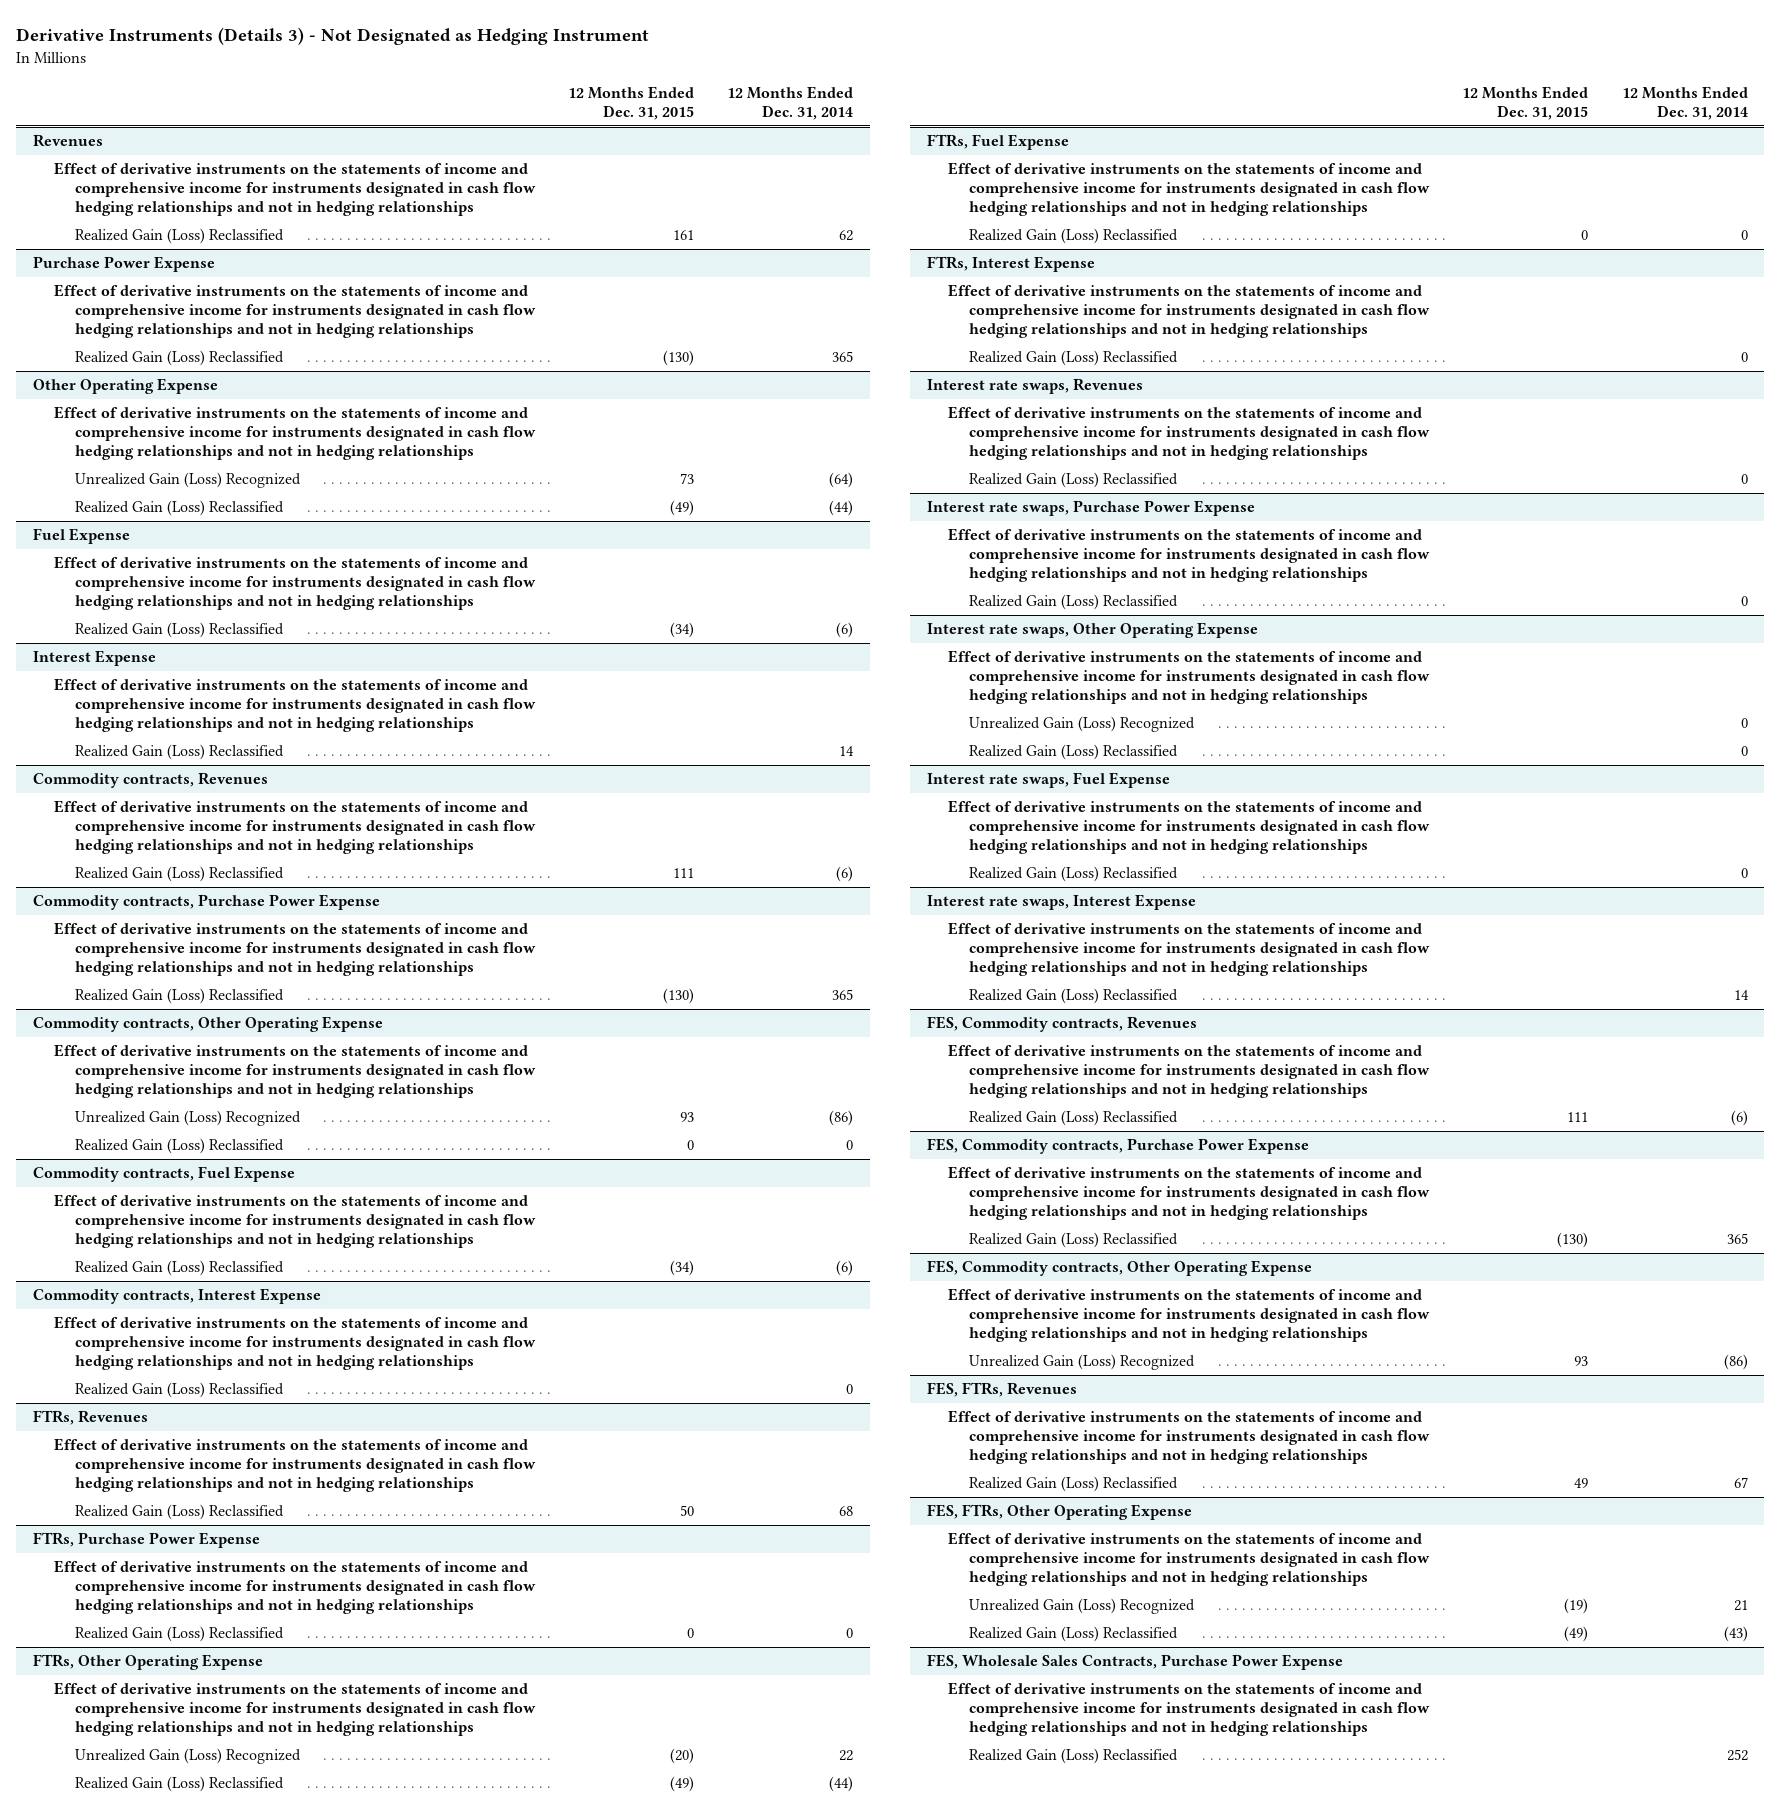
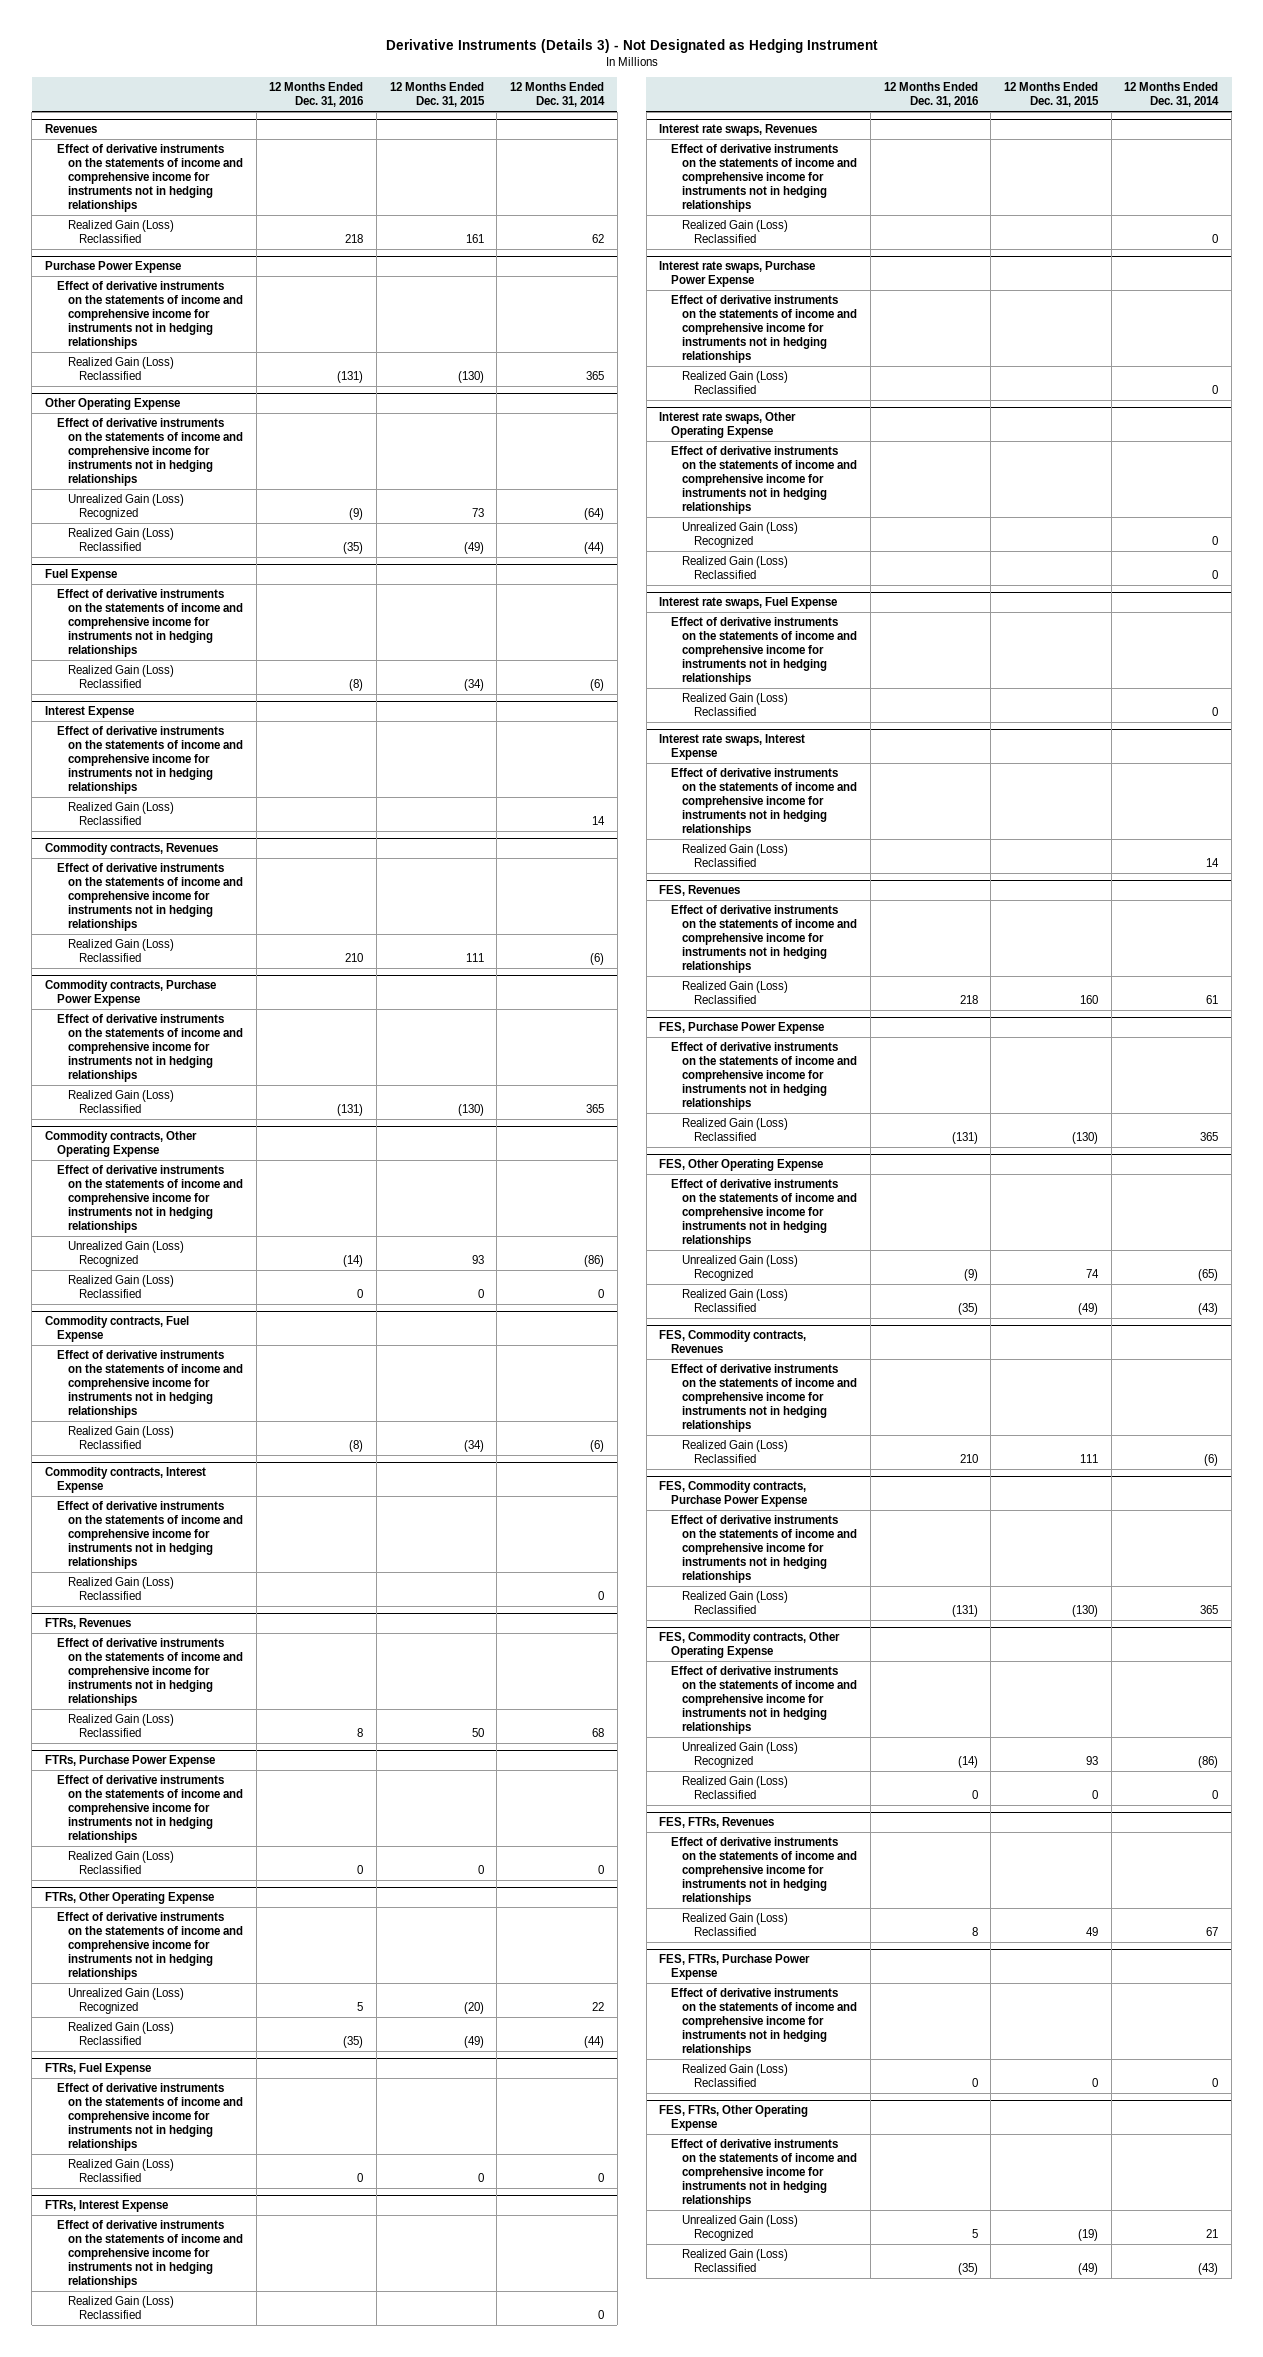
none -> [269,82,364,108] 12 Months Ended Dec. 31, 2016
[53,162,536,216] Effect of derivative instruments on the statements of income and comprehensive income for instruments designated in cash flow hedging relationships and not in hedging relationships -> [56,143,243,213] Effect of derivative instruments on the statements of income and comprehensive income for instruments not in hedging relationships
[53,284,536,338] Effect of derivative instruments on the statements of income and comprehensive income for instruments designated in cash flow hedging relationships and not in hedging relationships -> [56,280,243,350] Effect of derivative instruments on the statements of income and comprehensive income for instruments not in hedging relationships
[53,406,536,460] Effect of derivative instruments on the statements of income and comprehensive income for instruments designated in cash flow hedging relationships and not in hedging relationships -> [56,417,243,487] Effect of derivative instruments on the statements of income and comprehensive income for instruments not in hedging relationships
[53,556,536,610] Effect of derivative instruments on the statements of income and comprehensive income for instruments designated in cash flow hedging relationships and not in hedging relationships -> [56,588,243,658] Effect of derivative instruments on the statements of income and comprehensive income for instruments not in hedging relationships
[53,678,536,732] Effect of derivative instruments on the statements of income and comprehensive income for instruments designated in cash flow hedging relationships and not in hedging relationships -> [56,725,243,795] Effect of derivative instruments on the statements of income and comprehensive income for instruments not in hedging relationships
[53,800,536,854] Effect of derivative instruments on the statements of income and comprehensive income for instruments designated in cash flow hedging relationships and not in hedging relationships -> [56,862,243,932] Effect of derivative instruments on the statements of income and comprehensive income for instruments not in hedging relationships
[53,922,536,976] Effect of derivative instruments on the statements of income and comprehensive income for instruments designated in cash flow hedging relationships and not in hedging relationships -> [56,1013,243,1083] Effect of derivative instruments on the statements of income and comprehensive income for instruments not in hedging relationships
[53,1044,536,1098] Effect of derivative instruments on the statements of income and comprehensive income for instruments designated in cash flow hedging relationships and not in hedging relationships -> [56,1164,243,1234] Effect of derivative instruments on the statements of income and comprehensive income for instruments not in hedging relationships
[53,1194,536,1248] Effect of derivative instruments on the statements of income and comprehensive income for instruments designated in cash flow hedging relationships and not in hedging relationships -> [56,1349,243,1419] Effect of derivative instruments on the statements of income and comprehensive income for instruments not in hedging relationships
[53,1316,536,1370] Effect of derivative instruments on the statements of income and comprehensive income for instruments designated in cash flow hedging relationships and not in hedging relationships -> [56,1500,243,1570] Effect of derivative instruments on the statements of income and comprehensive income for instruments not in hedging relationships
[53,1438,536,1492] Effect of derivative instruments on the statements of income and comprehensive income for instruments designated in cash flow hedging relationships and not in hedging relationships -> [56,1637,243,1707] Effect of derivative instruments on the statements of income and comprehensive income for instruments not in hedging relationships
[53,1560,536,1614] Effect of derivative instruments on the statements of income and comprehensive income for instruments designated in cash flow hedging relationships and not in hedging relationships -> [56,1774,243,1844] Effect of derivative instruments on the statements of income and comprehensive income for instruments not in hedging relationships
[53,1682,536,1736] Effect of derivative instruments on the statements of income and comprehensive income for instruments designated in cash flow hedging relationships and not in hedging relationships -> [56,1911,243,1981] Effect of derivative instruments on the statements of income and comprehensive income for instruments not in hedging relationships
[947,162,1430,216] Effect of derivative instruments on the statements of income and comprehensive income for instruments designated in cash flow hedging relationships and not in hedging relationships -> [56,2082,243,2152] Effect of derivative instruments on the statements of income and comprehensive income for instruments not in hedging relationships
[947,284,1430,338] Effect of derivative instruments on the statements of income and comprehensive income for instruments designated in cash flow hedging relationships and not in hedging relationships -> [56,2219,243,2289] Effect of derivative instruments on the statements of income and comprehensive income for instruments not in hedging relationships
[947,406,1430,460] Effect of derivative instruments on the statements of income and comprehensive income for instruments designated in cash flow hedging relationships and not in hedging relationships -> [670,143,858,213] Effect of derivative instruments on the statements of income and comprehensive income for instruments not in hedging relationships
[947,528,1430,582] Effect of derivative instruments on the statements of income and comprehensive income for instruments designated in cash flow hedging relationships and not in hedging relationships -> [670,294,858,364] Effect of derivative instruments on the statements of income and comprehensive income for instruments not in hedging relationships
[947,650,1430,704] Effect of derivative instruments on the statements of income and comprehensive income for instruments designated in cash flow hedging relationships and not in hedging relationships -> [670,445,858,515] Effect of derivative instruments on the statements of income and comprehensive income for instruments not in hedging relationships
[947,800,1430,854] Effect of derivative instruments on the statements of income and comprehensive income for instruments designated in cash flow hedging relationships and not in hedging relationships -> [670,616,858,686] Effect of derivative instruments on the statements of income and comprehensive income for instruments not in hedging relationships
[947,922,1430,976] Effect of derivative instruments on the statements of income and comprehensive income for instruments designated in cash flow hedging relationships and not in hedging relationships -> [670,767,858,837] Effect of derivative instruments on the statements of income and comprehensive income for instruments not in hedging relationships
none -> [659,884,741,896] FES, Revenues
none -> [670,904,858,974] Effect of derivative instruments on the statements of income and comprehensive income for instruments not in hedging relationships
none -> [682,980,789,1005] Realized Gain (Loss) Reclassified
none -> [659,1021,825,1034] FES, Purchase Power Expense
none -> [670,1041,858,1111] Effect of derivative instruments on the statements of income and comprehensive income for instruments not in hedging relationships
none -> [682,1117,789,1142] Realized Gain (Loss) Reclassified
none -> [659,1158,824,1171] FES, Other Operating Expense
none -> [670,1178,858,1248] Effect of derivative instruments on the statements of income and comprehensive income for instruments not in hedging relationships
none -> [682,1254,799,1282] Unrealized Gain (Loss) Recognized
none -> [682,1288,789,1313] Realized Gain (Loss) Reclassified
[947,1044,1430,1098] Effect of derivative instruments on the statements of income and comprehensive income for instruments designated in cash flow hedging relationships and not in hedging relationships -> [670,1363,858,1433] Effect of derivative instruments on the statements of income and comprehensive income for instruments not in hedging relationships
[947,1166,1430,1220] Effect of derivative instruments on the statements of income and comprehensive income for instruments designated in cash flow hedging relationships and not in hedging relationships -> [670,1514,858,1584] Effect of derivative instruments on the statements of income and comprehensive income for instruments not in hedging relationships
[947,1288,1430,1342] Effect of derivative instruments on the statements of income and comprehensive income for instruments designated in cash flow hedging relationships and not in hedging relationships -> [670,1665,858,1735] Effect of derivative instruments on the statements of income and comprehensive income for instruments not in hedging relationships
none -> [682,1775,789,1800] Realized Gain (Loss) Reclassified
[947,1410,1430,1464] Effect of derivative instruments on the statements of income and comprehensive income for instruments designated in cash flow hedging relationships and not in hedging relationships -> [670,1836,858,1906] Effect of derivative instruments on the statements of income and comprehensive income for instruments not in hedging relationships
none -> [659,1953,811,1981] FES, FTRs, Purchase Power Expense
none -> [670,1987,858,2057] Effect of derivative instruments on the statements of income and comprehensive income for instruments not in hedging relationships
none -> [682,2063,789,2088] Realized Gain (Loss) Reclassified
[947,1532,1430,1586] Effect of derivative instruments on the statements of income and comprehensive income for instruments designated in cash flow hedging relationships and not in hedging relationships -> [670,2138,858,2208] Effect of derivative instruments on the statements of income and comprehensive income for instruments not in hedging relationships
[926,1654,1343,1671] FES, Wholesale Sales Contracts, Purchase Power Expense -> none
[947,1682,1430,1736] Effect of derivative instruments on the statements of income and comprehensive income for instruments designated in cash flow hedging relationships and not in hedging relationships -> none
[968,1748,1178,1765] Realized Gain (Loss) Reclassified -> none

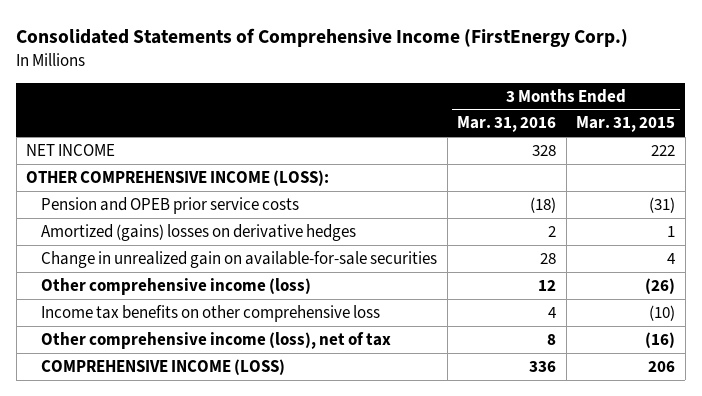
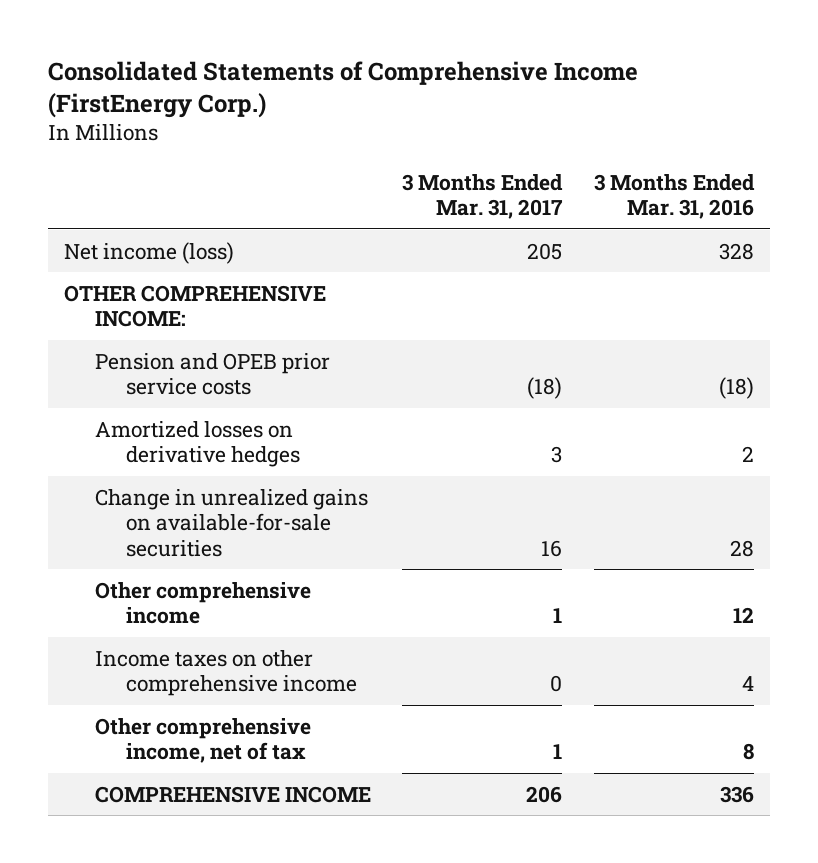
[576,116,676,133] Mar. 31, 2015 -> none
none -> [402,173,564,220] 3 Months Ended Mar. 31, 2017
[26,143,116,156] NET INCOME -> [63,241,234,264] Net income (loss)
[26,169,330,186] OTHER COMPREHENSIVE INCOME (LOSS): -> [63,284,326,328] OTHER COMPREHENSIVE INCOME:
[41,223,357,241] Amortized (gains) losses on derivative hedges -> [94,420,300,468] Amortized losses on derivative hedges
[41,250,438,268] Change in unrealized gain on available-for-sale securities -> [94,488,368,557] Change in unrealized gains on available-for-sale securities
[41,277,312,295] Other comprehensive income (loss) -> [94,581,311,625] Other comprehensive income
[41,304,381,322] Income tax benefits on other comprehensive loss -> [94,649,357,697] Income taxes on other comprehensive income
[41,331,392,349] Other comprehensive income (loss), net of tax -> [94,717,311,764] Other comprehensive income, net of tax
[41,358,286,375] COMPREHENSIVE INCOME (LOSS) -> [94,785,371,803] COMPREHENSIVE INCOME

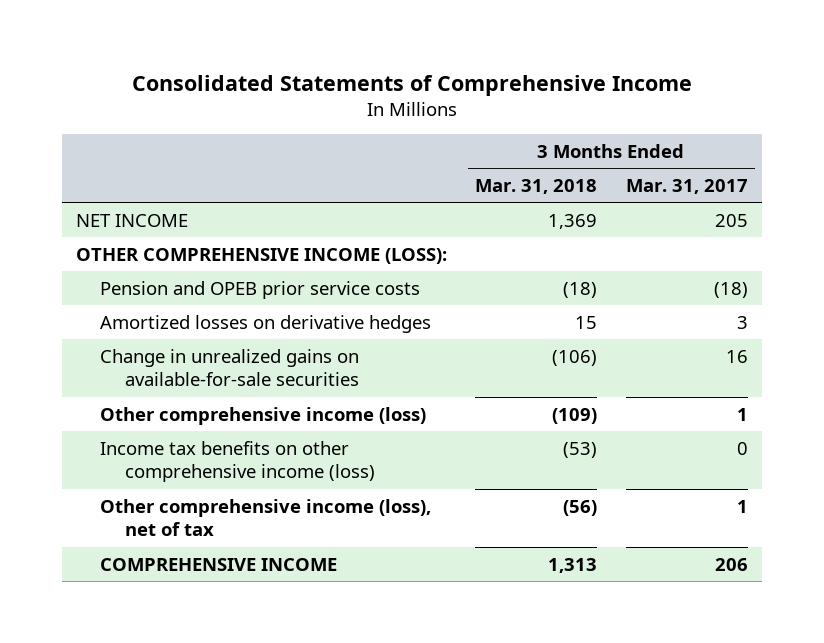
[47,61,638,119] Consolidated Statements of Comprehensive Income (FirstEnergy Corp.) -> [131,74,692,96] Consolidated Statements of Comprehensive Income
[594,173,756,220] 3 Months Ended Mar. 31, 2016 -> none
none -> [475,179,598,195] Mar. 31, 2018
[63,241,234,264] Net income (loss) -> [75,213,188,227] NET INCOME
[63,284,326,328] OTHER COMPREHENSIVE INCOME: -> [75,247,447,264] OTHER COMPREHENSIVE INCOME (LOSS):
[94,581,311,625] Other comprehensive income -> [100,406,427,425] Other comprehensive income (loss)
[94,649,357,697] Income taxes on other comprehensive income -> [100,440,375,483] Income tax benefits on other comprehensive income (loss)
[94,717,311,764] Other comprehensive income, net of tax -> [100,498,432,537] Other comprehensive income (loss), net of tax

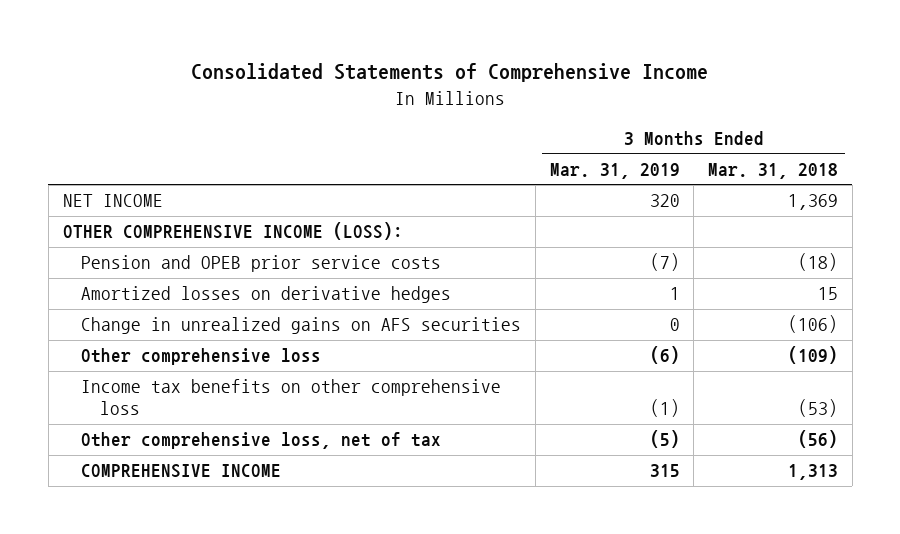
[625,179,748,195] Mar. 31, 2017 -> none
none -> [549,162,680,179] Mar. 31, 2019
[100,348,360,387] Change in unrealized gains on available-for-sale securities -> [81,317,522,335] Change in unrealized gains on AFS securities
[100,406,427,425] Other comprehensive income (loss) -> [81,348,322,366] Other comprehensive loss
[100,440,375,483] Income tax benefits on other comprehensive income (loss) -> [81,379,502,416] Income tax benefits on other comprehensive loss
[100,498,432,537] Other comprehensive income (loss), net of tax -> [81,432,442,450] Other comprehensive loss, net of tax

